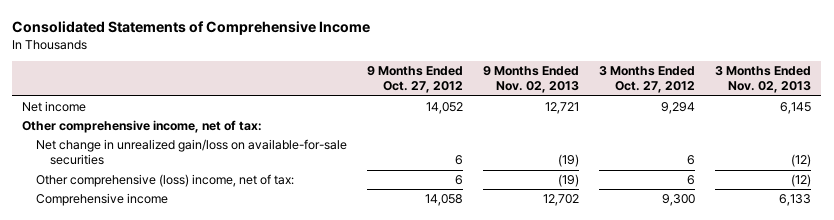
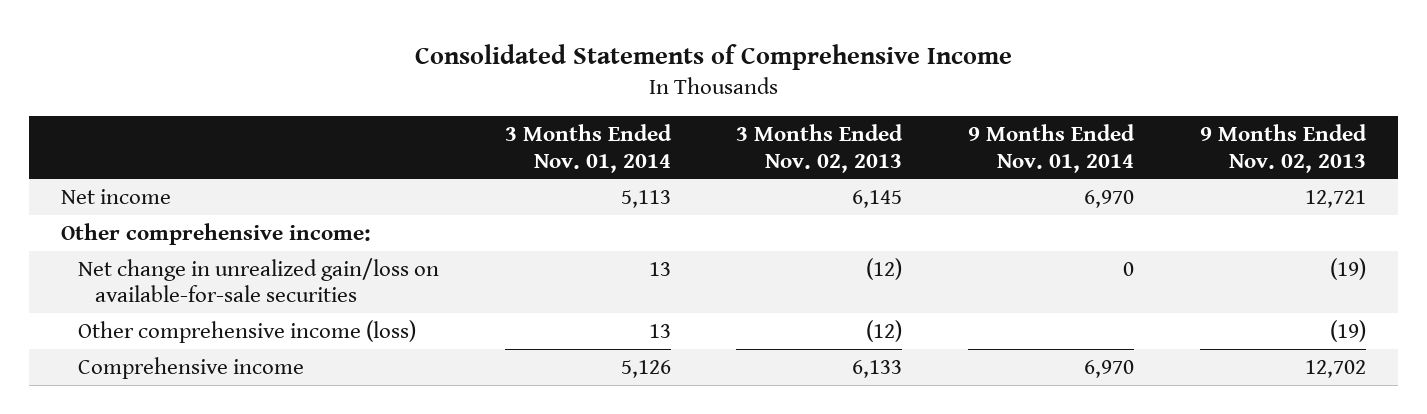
[366,66,463,94] 9 Months Ended Oct. 27, 2012 -> none
[599,66,696,94] 3 Months Ended Oct. 27, 2012 -> none
none -> [504,124,672,173] 3 Months Ended Nov. 01, 2014
none -> [968,124,1136,173] 9 Months Ended Nov. 01, 2014
[22,120,263,134] Other comprehensive income, net of tax: -> [61,222,372,245] Other comprehensive income:
[35,174,294,188] Other comprehensive (loss) income, net of tax: -> [78,319,417,343] Other comprehensive income (loss)

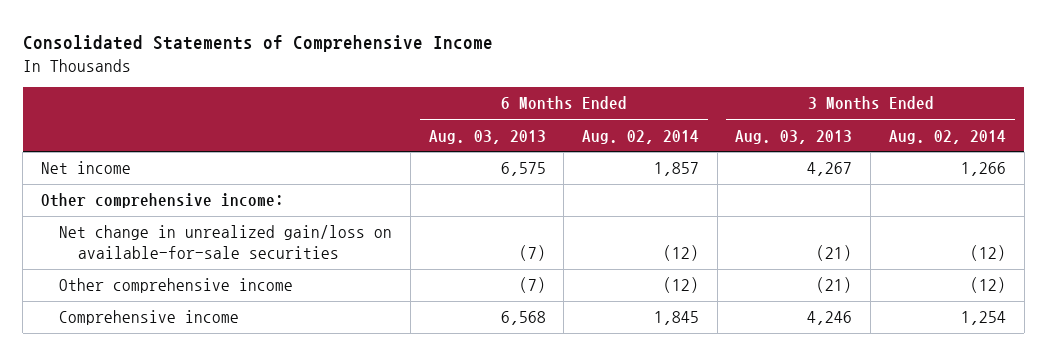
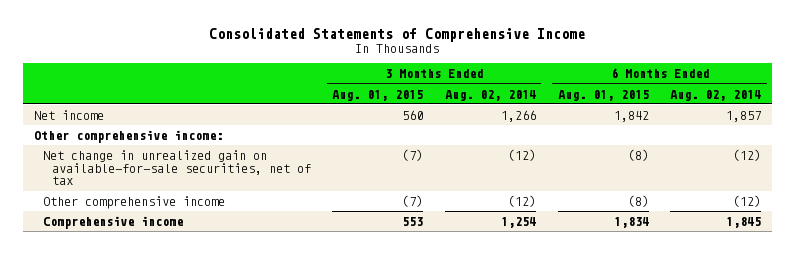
[428,129,546,144] Aug. 03, 2013 -> none
[735,129,853,144] Aug. 03, 2013 -> none
none -> [332,89,424,101] Aug. 01, 2015
none -> [557,89,649,101] Aug. 01, 2015
[59,225,393,260] Net change in unrealized gain/loss on available-for-sale securities -> [42,149,311,186] Net change in unrealized gain on available-for-sale securities, net of tax

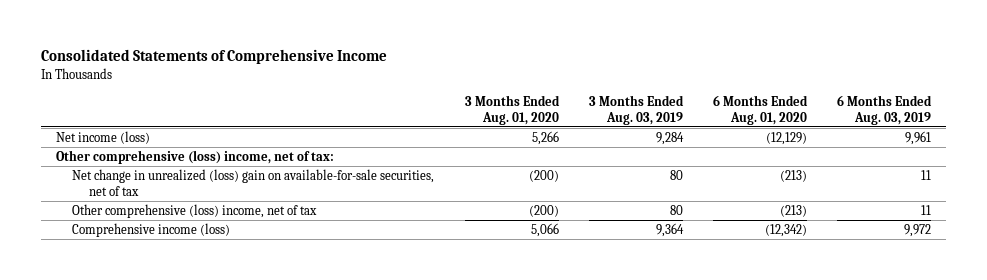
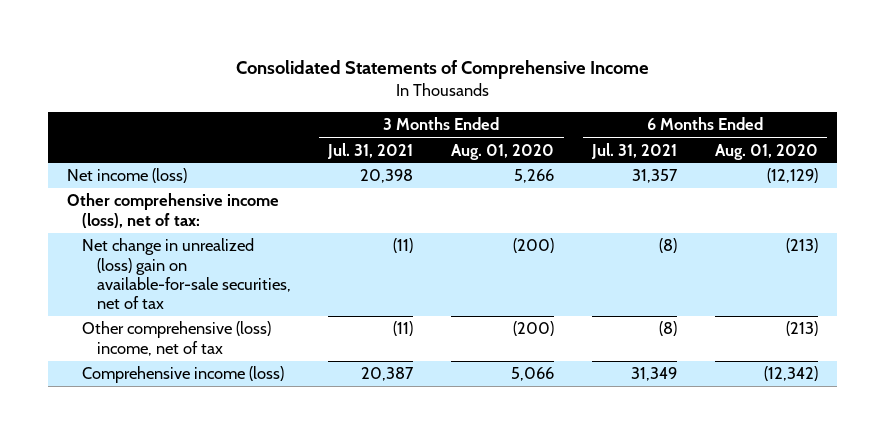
[588,95,684,125] 3 Months Ended Aug. 03, 2019 -> none
[837,95,933,125] 6 Months Ended Aug. 03, 2019 -> none
none -> [327,142,414,159] Jul. 31, 2021
none -> [591,142,678,159] Jul. 31, 2021
[56,149,335,164] Other comprehensive (loss) income, net of tax: -> [67,193,280,228] Other comprehensive income (loss), net of tax:

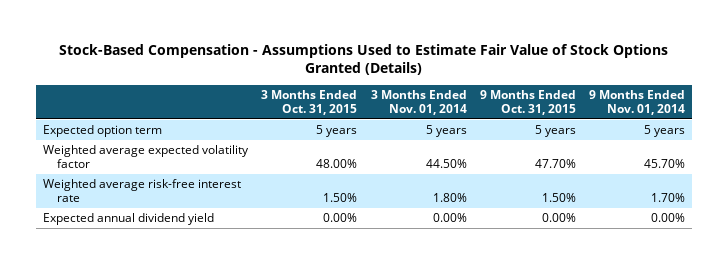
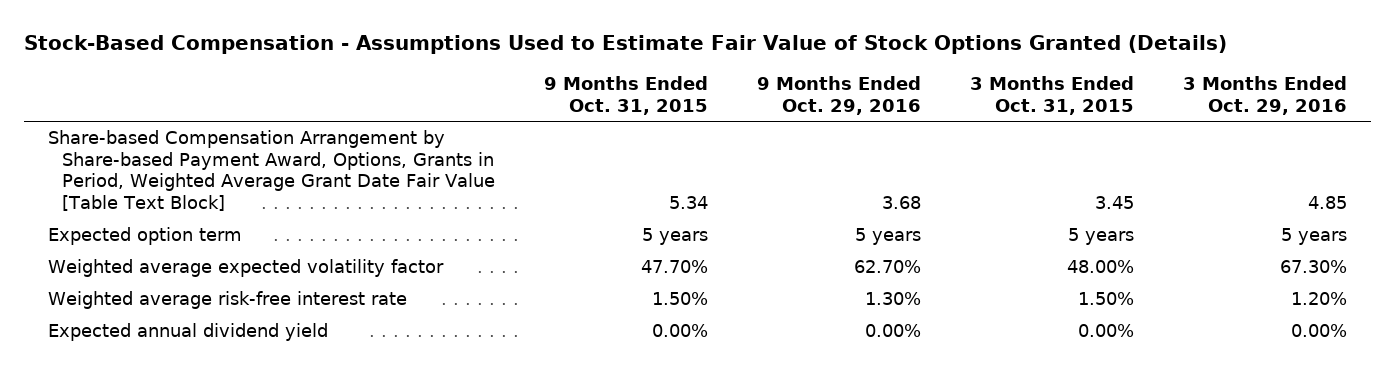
[370,89,467,116] 3 Months Ended Nov. 01, 2014 -> none
[589,89,686,116] 9 Months Ended Nov. 01, 2014 -> none
none -> [756,76,921,115] 9 Months Ended Oct. 29, 2016
none -> [1182,76,1347,115] 3 Months Ended Oct. 29, 2016
none -> [48,130,495,212] Share-based Compensation Arrangement by Share-based Payment Award, Options, Grants in Period, Weighted Average Grant Date Fair Value [Table Text Block]

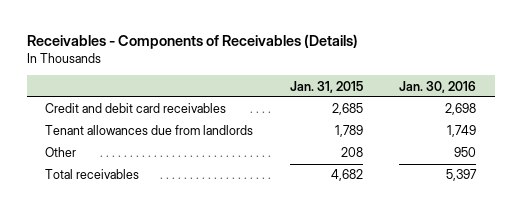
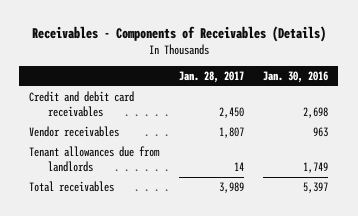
[289,80,363,93] Jan. 31, 2015 -> none
none -> [178,71,244,84] Jan. 28, 2017
none -> [29,125,120,137] Vendor receivables
[45,147,77,158] Other -> none

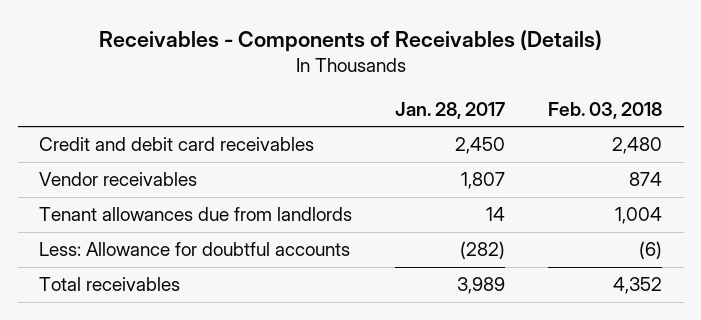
[263,71,329,84] Jan. 30, 2016 -> none
none -> [548,101,663,119] Feb. 03, 2018
none -> [39,242,351,257] Less: Allowance for doubtful accounts

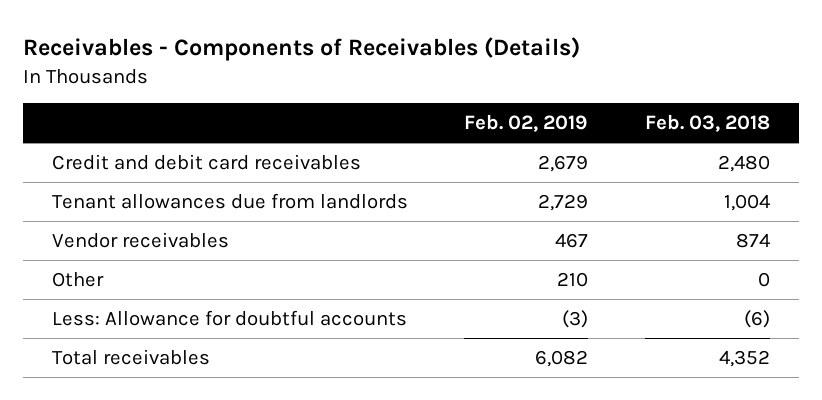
[395,101,506,119] Jan. 28, 2017 -> none
none -> [464,114,589,133] Feb. 02, 2019
[39,172,198,187] Vendor receivables -> [51,231,229,248] Vendor receivables
none -> [51,271,104,287] Other

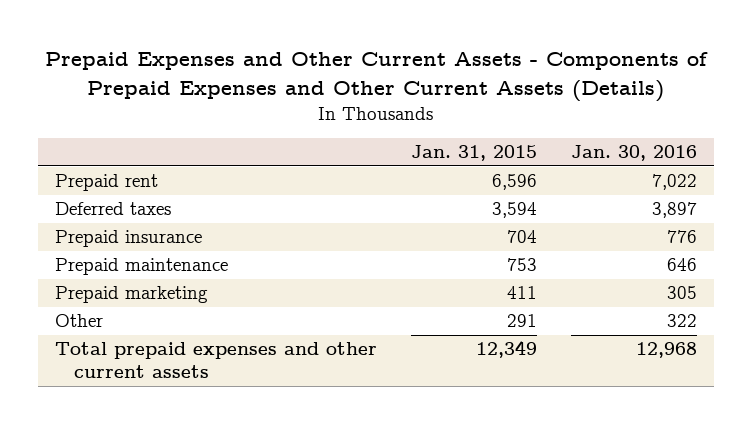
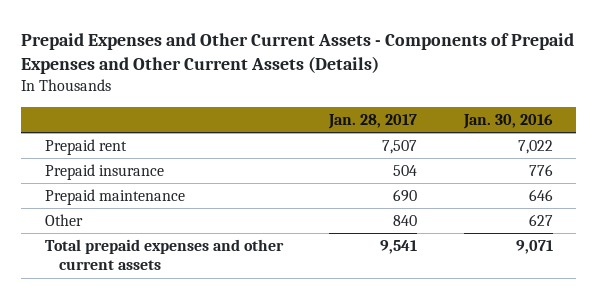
[411,145,538,162] Jan. 31, 2015 -> none
none -> [328,113,418,129] Jan. 28, 2017
[55,202,172,216] Deferred taxes -> none
[55,286,209,304] Prepaid marketing -> none
[666,314,697,328] 322 -> [528,213,553,226] 627
[635,342,697,359] 12,968 -> [515,239,553,254] 9,071

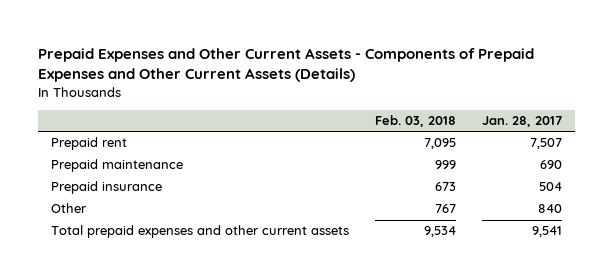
[462,113,553,129] Jan. 30, 2016 -> none
none -> [375,115,457,128] Feb. 03, 2018
[44,163,164,180] Prepaid insurance -> [51,181,163,195] Prepaid insurance

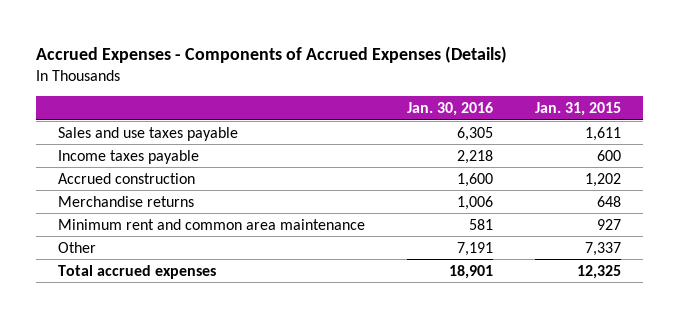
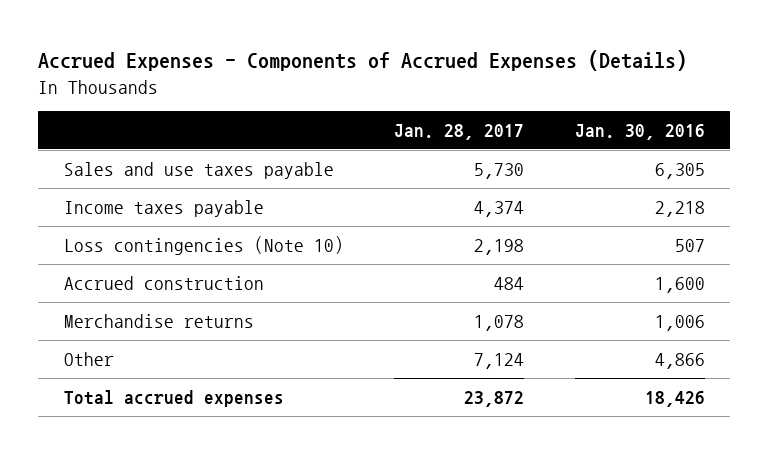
[535,102,622,117] Jan. 31, 2015 -> none
none -> [394,124,525,141] Jan. 28, 2017
none -> [63,235,344,255] Loss contingencies (Note 10)
[57,218,365,230] Minimum rent and common area maintenance -> none
[456,241,493,256] 7,191 -> [654,352,705,369] 4,866
[448,264,493,279] 18,901 -> [644,390,705,407] 18,426

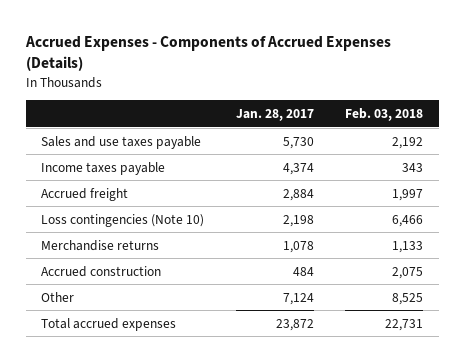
[574,124,705,141] Jan. 30, 2016 -> none
none -> [344,108,423,122] Feb. 03, 2018
none -> [41,187,129,201] Accrued freight
[63,275,264,290] Accrued construction -> [41,265,162,277] Accrued construction

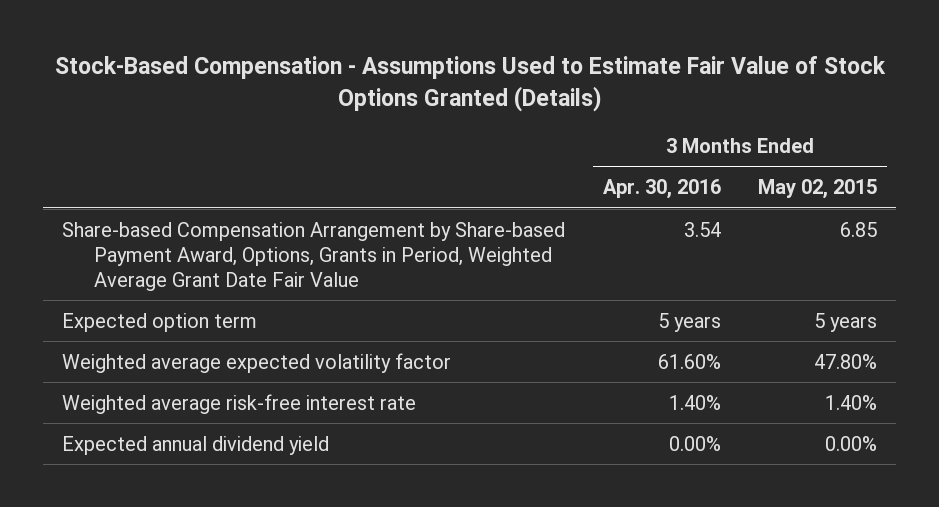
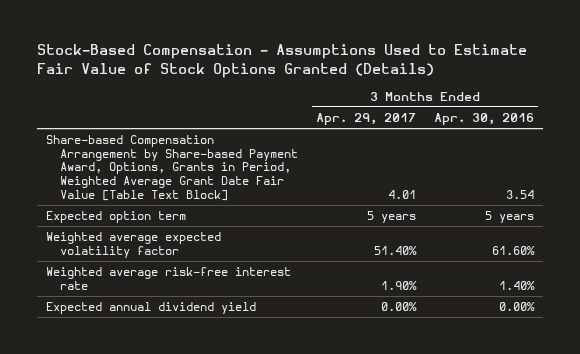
[758,179,878,200] May 02, 2015 -> none
none -> [316,112,417,125] Apr. 29, 2017
[62,221,566,291] Share-based Compensation Arrangement by Share-based Payment Award, Options, Grants in Period, Weighted Average Grant Date Fair Value -> [46,135,299,201] Share-based Compensation Arrangement by Share-based Payment Award, Options, Grants in Period, Weighted Average Grant Date Fair Value [Table Text Block]

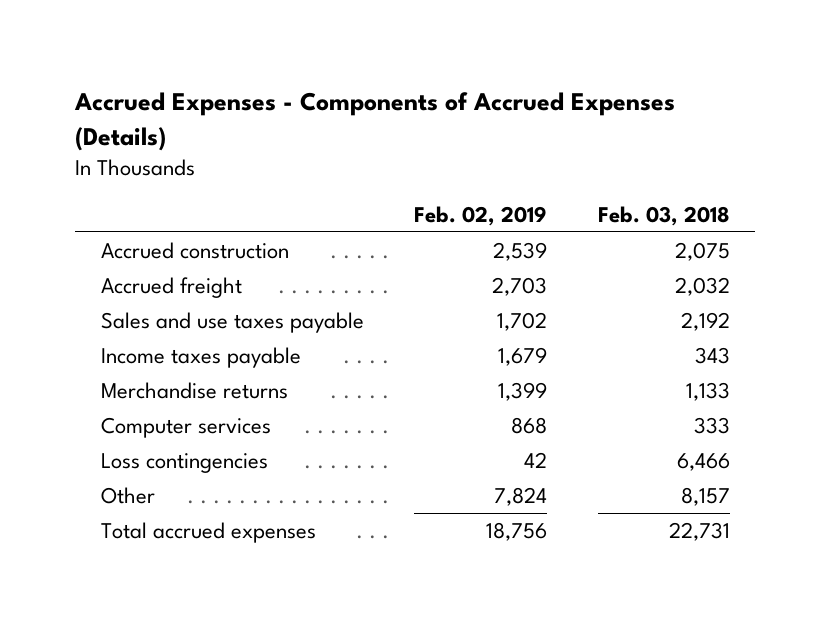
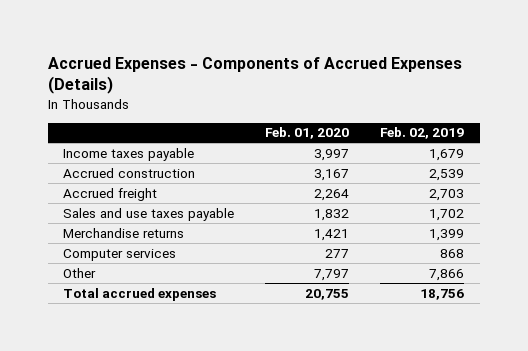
[597,205,730,226] Feb. 03, 2018 -> none
none -> [265,127,350,140] Feb. 01, 2020
[100,346,301,368] Income taxes payable -> [63,147,195,161] Income taxes payable
[100,452,268,473] Loss contingencies -> none
[494,486,548,506] 7,824 -> [429,268,465,281] 7,866

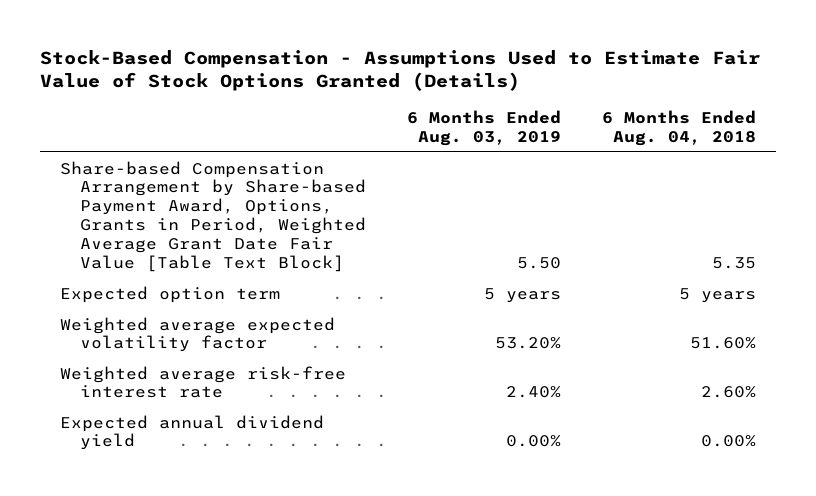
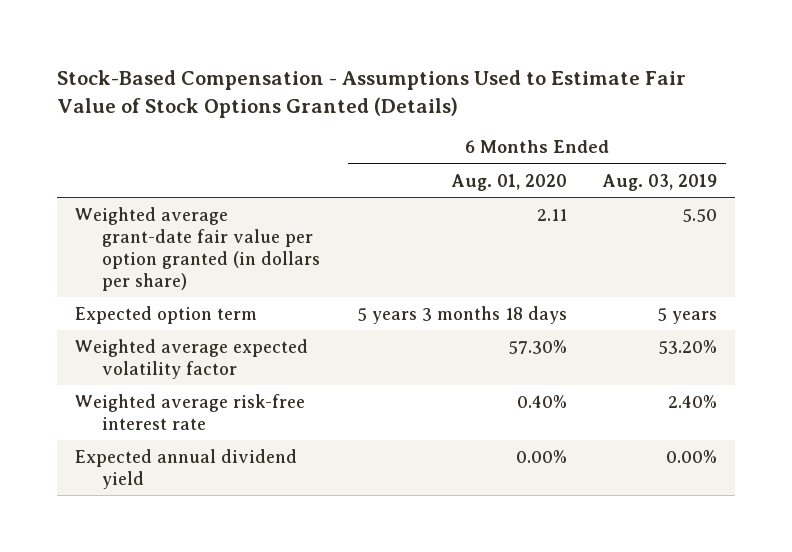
[601,110,756,147] 6 Months Ended Aug. 04, 2018 -> none
none -> [450,173,567,191] Aug. 01, 2020
[60,160,367,272] Share-based Compensation Arrangement by Share-based Payment Award, Options, Grants in Period, Weighted Average Grant Date Fair Value [Table Text Block] -> [75,206,321,291] Weighted average grant-date fair value per option granted (in dollars per share)

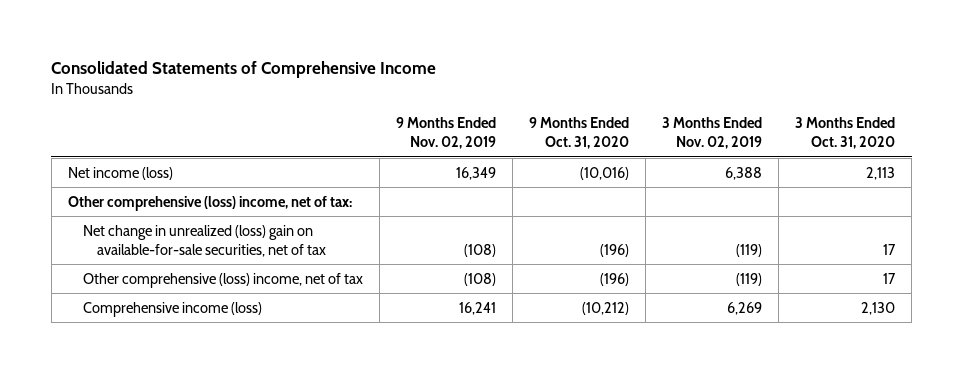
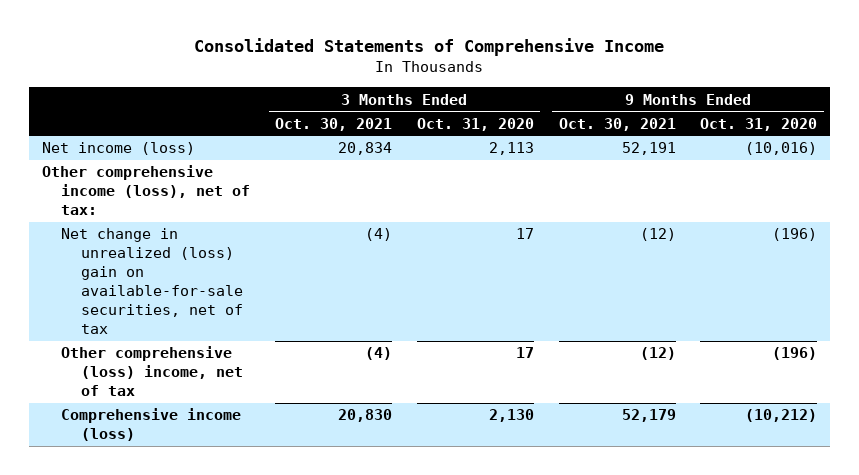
[395,117,496,150] 9 Months Ended Nov. 02, 2019 -> none
[662,117,763,150] 3 Months Ended Nov. 02, 2019 -> none
none -> [275,117,393,131] Oct. 30, 2021
none -> [558,117,676,131] Oct. 30, 2021
[67,195,352,211] Other comprehensive (loss) income, net of tax: -> [41,165,251,216] Other comprehensive income (loss), net of tax:

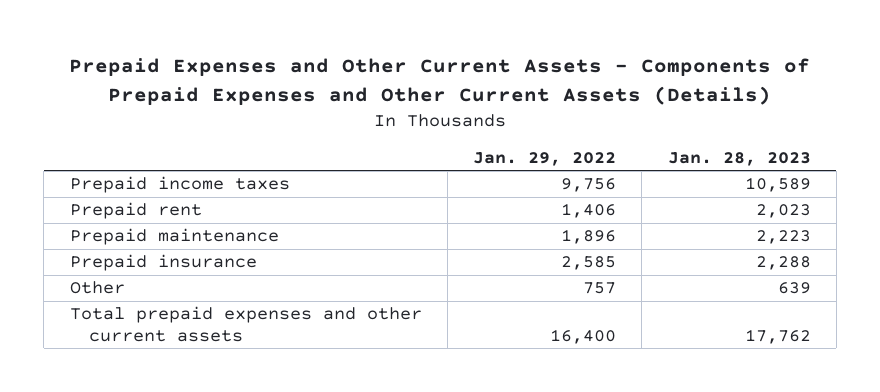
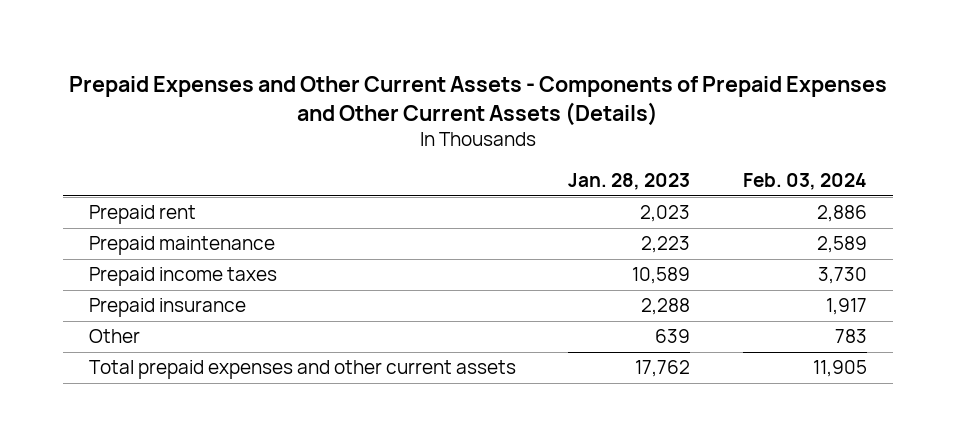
[473,151,617,166] Jan. 29, 2022 -> none
none -> [742,173,867,191] Feb. 03, 2024
[69,176,290,194] Prepaid income taxes -> [88,267,277,287] Prepaid income taxes

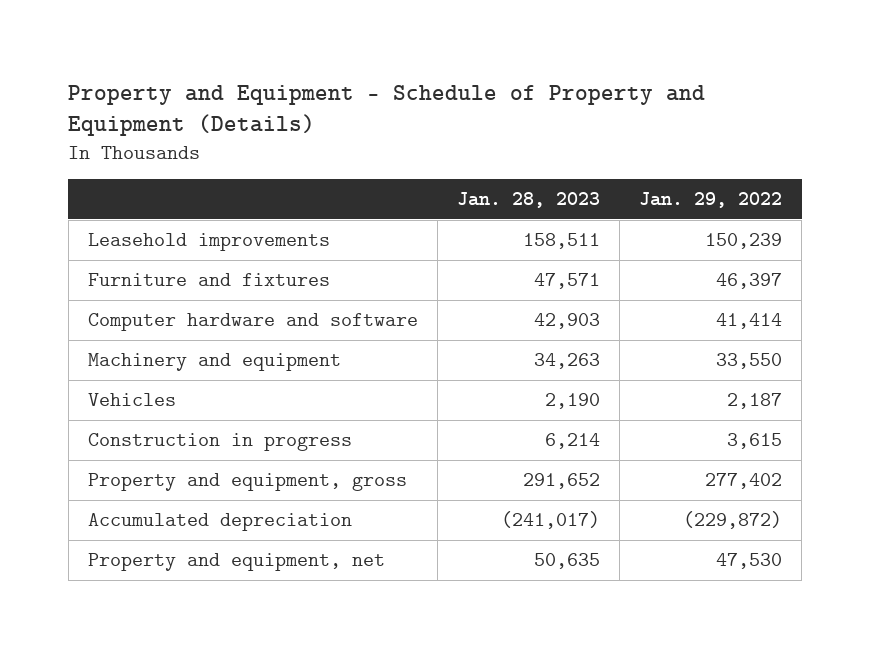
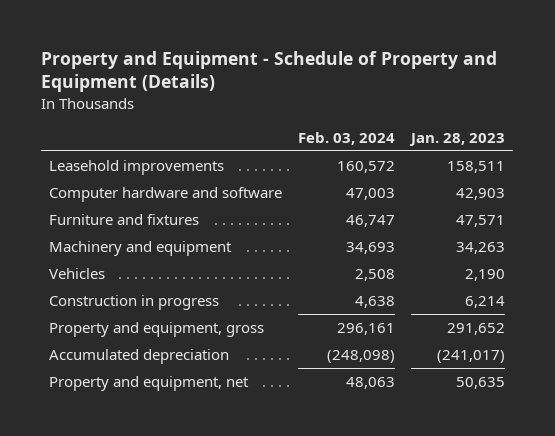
[639,192,783,209] Jan. 29, 2022 -> none
none -> [298,131,396,145] Feb. 03, 2024
[87,273,330,287] Furniture and fixtures -> [49,214,200,226] Furniture and fixtures

